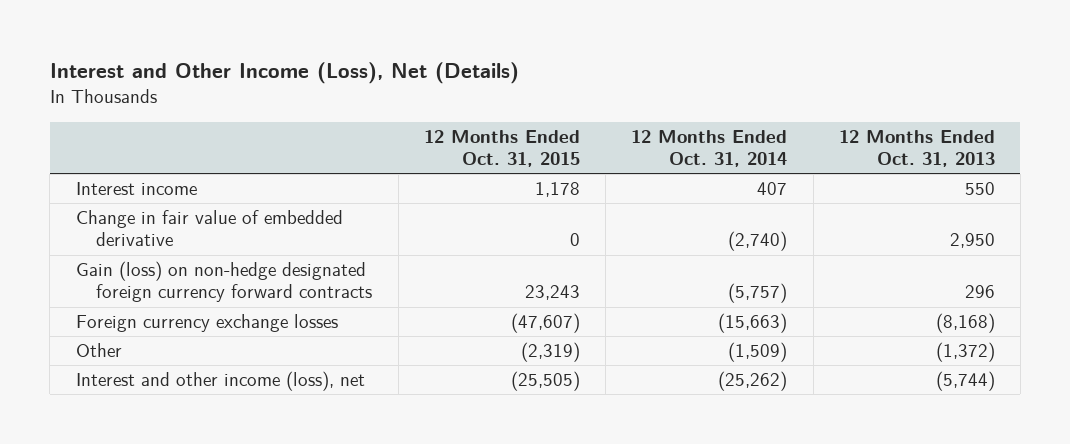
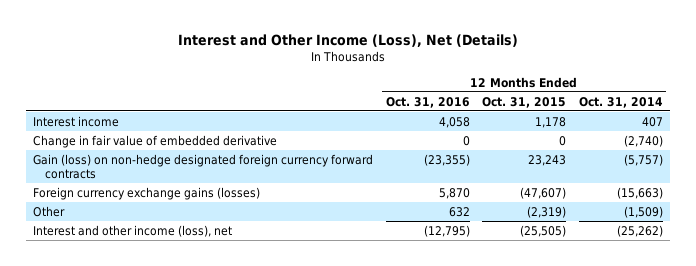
[838,129,995,167] 12 Months Ended Oct. 31, 2013 -> none
none -> [385,96,470,108] Oct. 31, 2016
[75,314,338,333] Foreign currency exchange losses -> [32,186,260,200] Foreign currency exchange gains (losses)

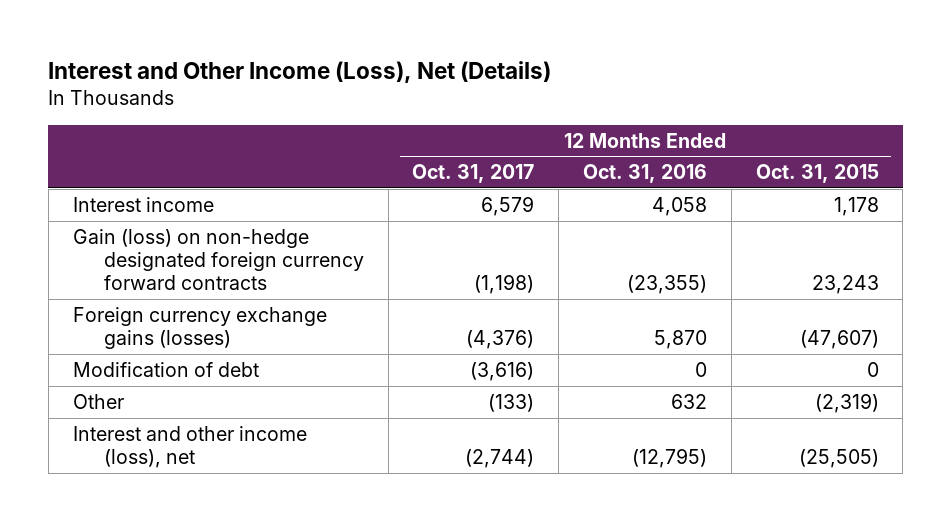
[579,96,664,108] Oct. 31, 2014 -> none
none -> [412,164,535,184] Oct. 31, 2017
[32,134,277,148] Change in fair value of embedded derivative -> none
none -> [72,361,259,377] Modification of debt

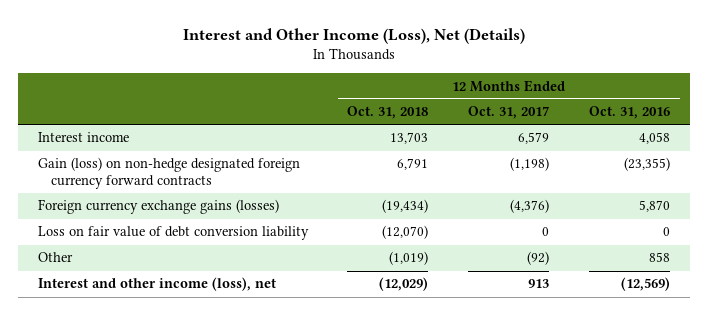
[755,164,879,184] Oct. 31, 2015 -> none
none -> [347,106,429,120] Oct. 31, 2018
[72,361,259,377] Modification of debt -> none
none -> [37,226,309,241] Loss on fair value of debt conversion liability
[488,393,535,412] (133) -> [527,251,550,266] (92)
[670,393,707,409] 632 -> [649,252,671,263] 858
[465,449,535,469] (2,744) -> [528,279,550,289] 913
[631,448,707,469] (12,795) -> [621,277,671,292] (12,569)

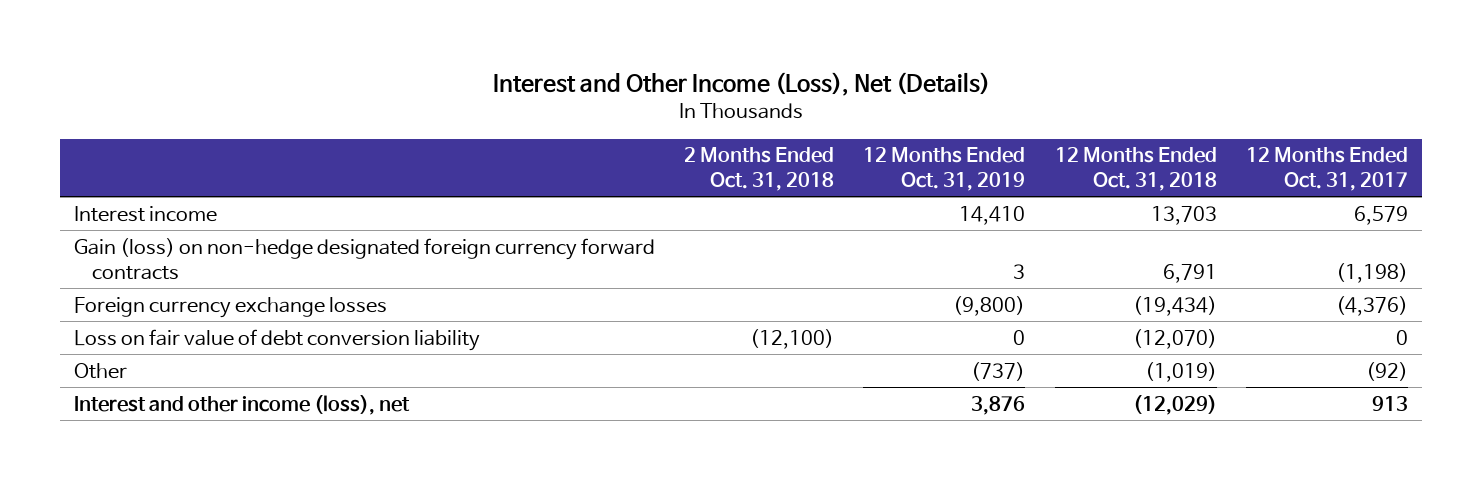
[589,106,671,120] Oct. 31, 2016 -> none
none -> [684,147,835,192] 2 Months Ended Oct. 31, 2018
none -> [863,147,1026,192] 12 Months Ended Oct. 31, 2019
[37,199,279,215] Foreign currency exchange gains (losses) -> [74,296,388,318] Foreign currency exchange losses

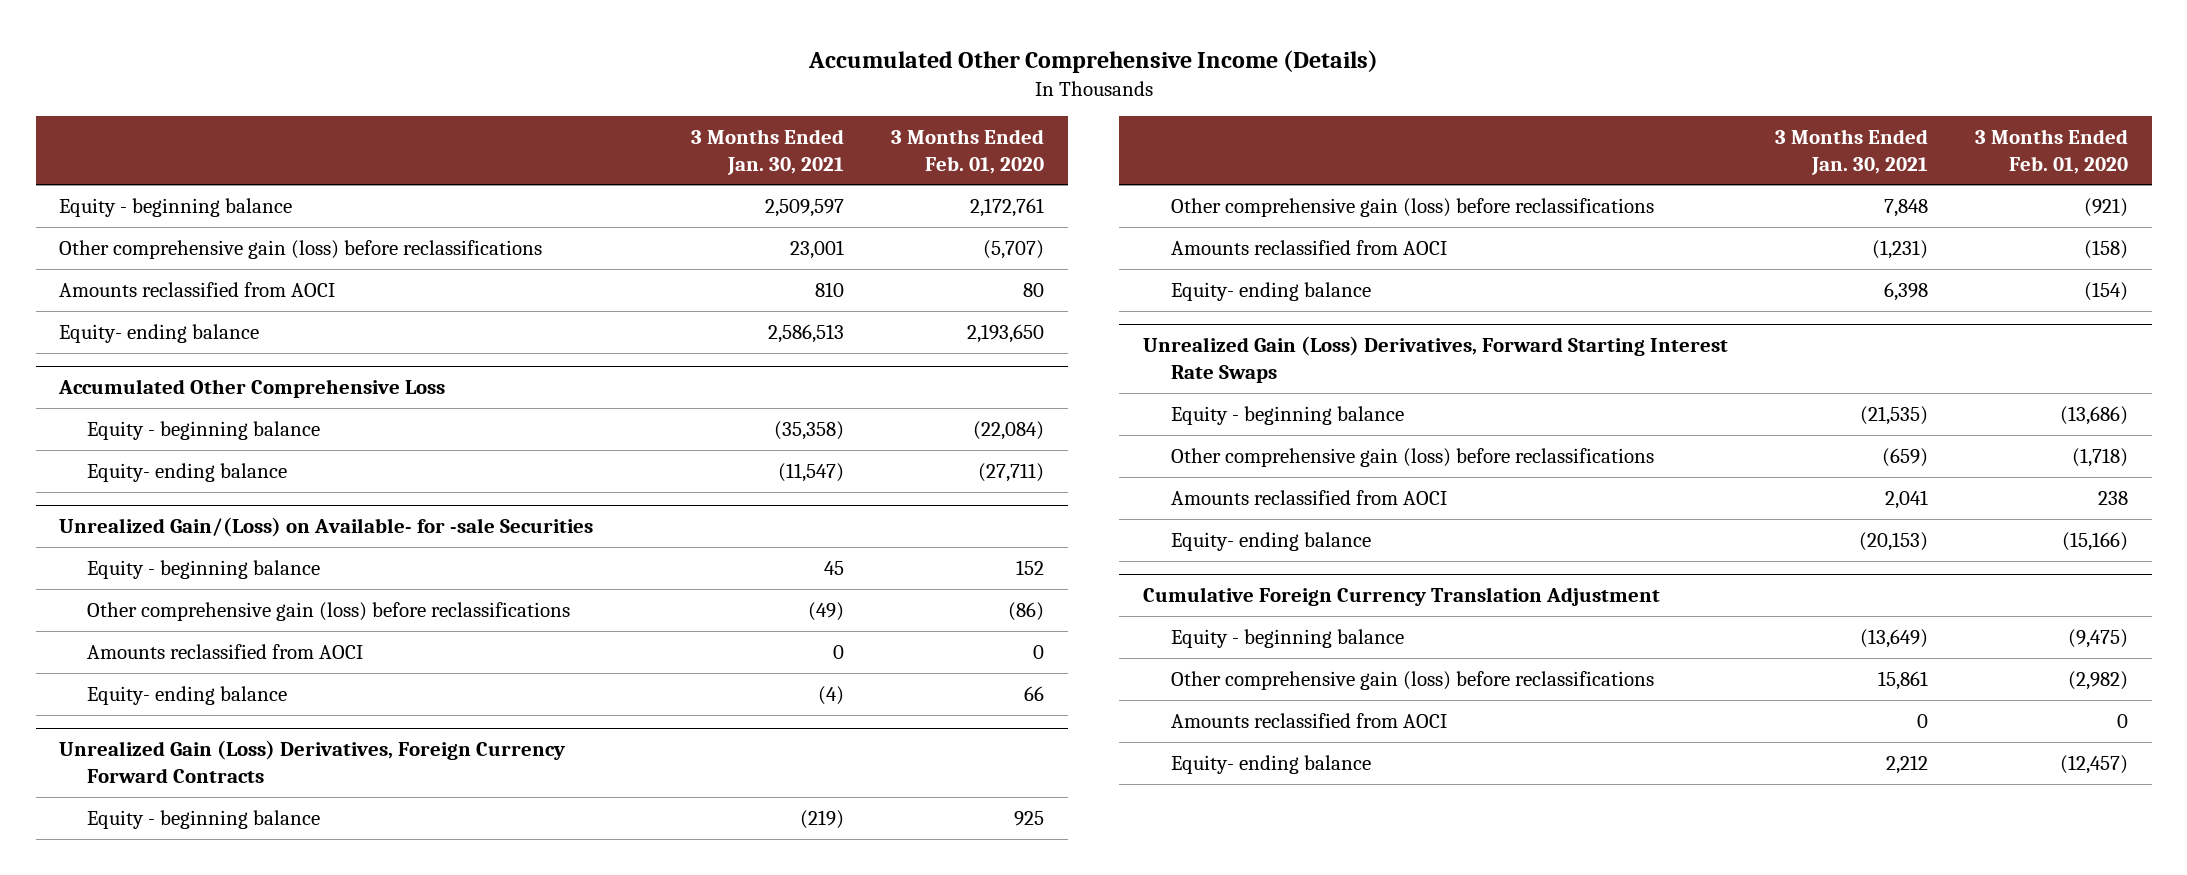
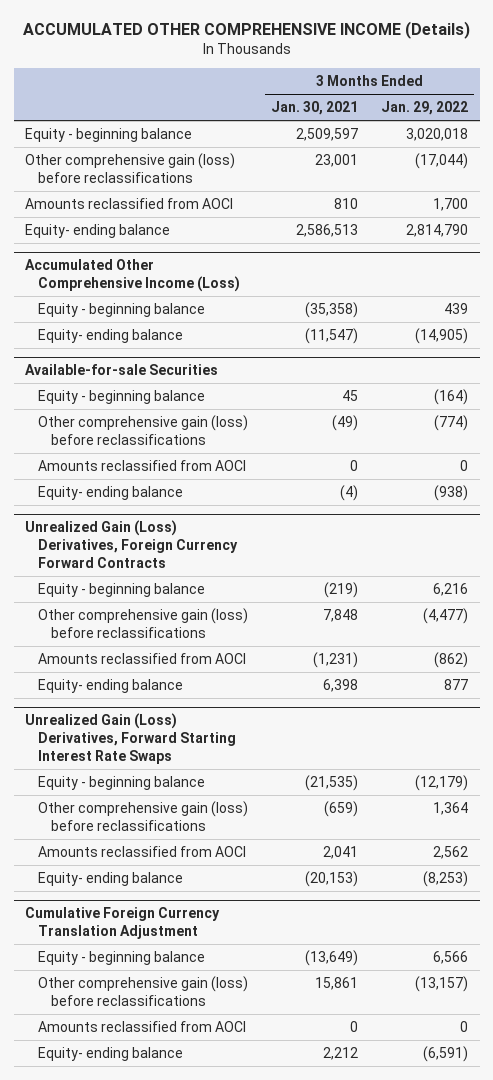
[807,49,1378,73] Accumulated Other Comprehensive Income (Details) -> [22,21,470,40] ACCUMULATED OTHER COMPREHENSIVE INCOME (Details)
[891,129,1045,174] 3 Months Ended Feb. 01, 2020 -> none
none -> [381,101,469,116] Jan. 29, 2022
[58,379,446,399] Accumulated Other Comprehensive Loss -> [25,259,241,293] Accumulated Other Comprehensive Income (Loss)
[59,517,594,538] Unrealized Gain/(Loss) on Available- for -sale Securities -> [25,364,219,376] Available-for-sale Securities

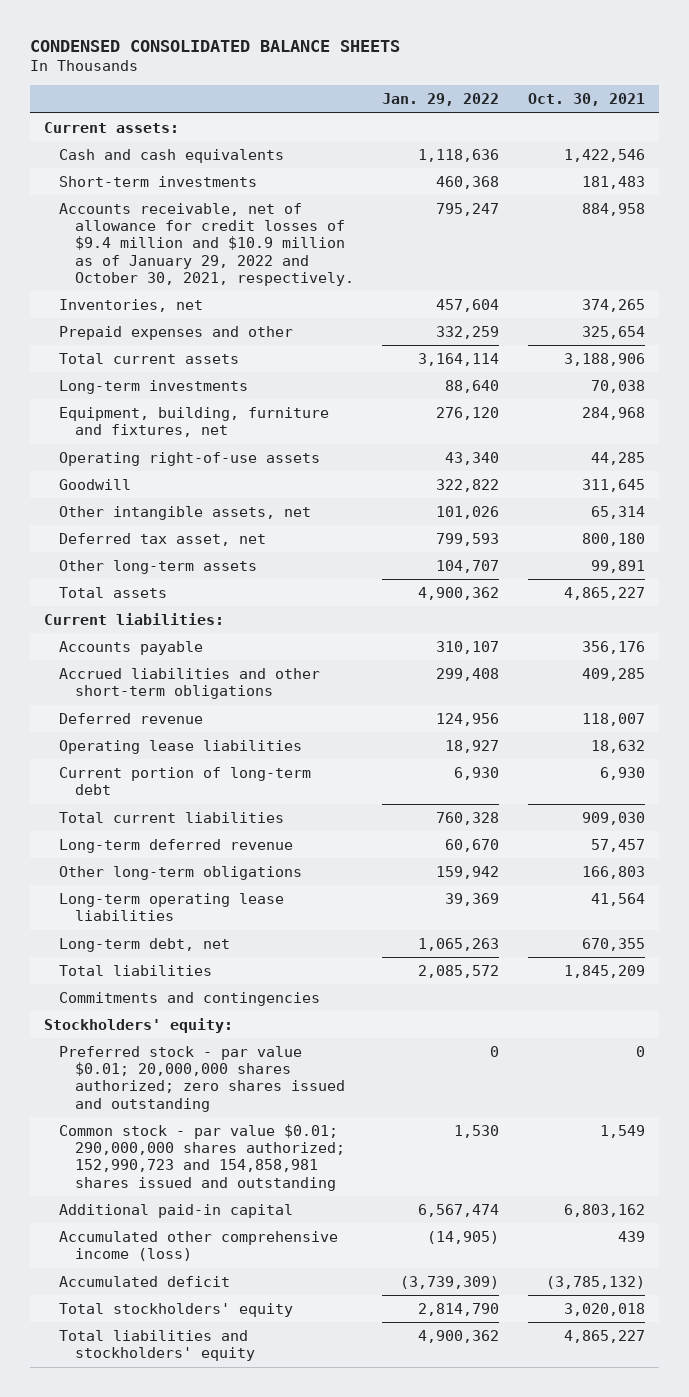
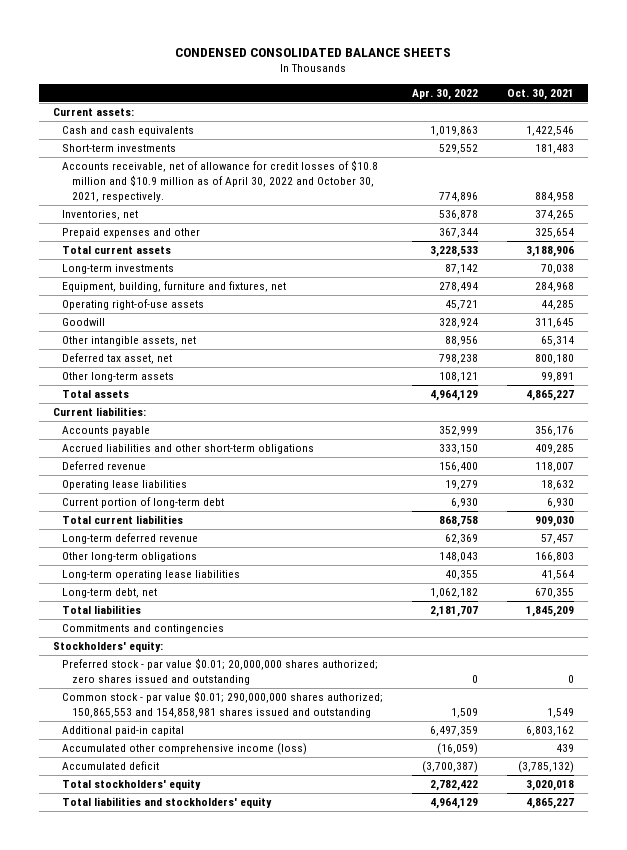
[382,93,500,107] Jan. 29, 2022 -> none
none -> [412,88,479,100] Apr. 30, 2022
[59,202,354,287] Accounts receivable, net of allowance for credit losses of $9.4 million and $10.9 million as of January 29, 2022 and October 30, 2021, respectively. -> [62,160,379,203] Accounts receivable, net of allowance for credit losses of $10.8 million and $10.9 million as of April 30, 2022 and October 30, 2021, respectively.
[59,1123,345,1191] Common stock - par value $0.01; 290,000,000 shares authorized; 152,990,723 and 154,858,981 shares issued and outstanding -> [62,691,384,719] Common stock - par value $0.01; 290,000,000 shares authorized; 150,865,553 and 154,858,981 shares issued and outstanding

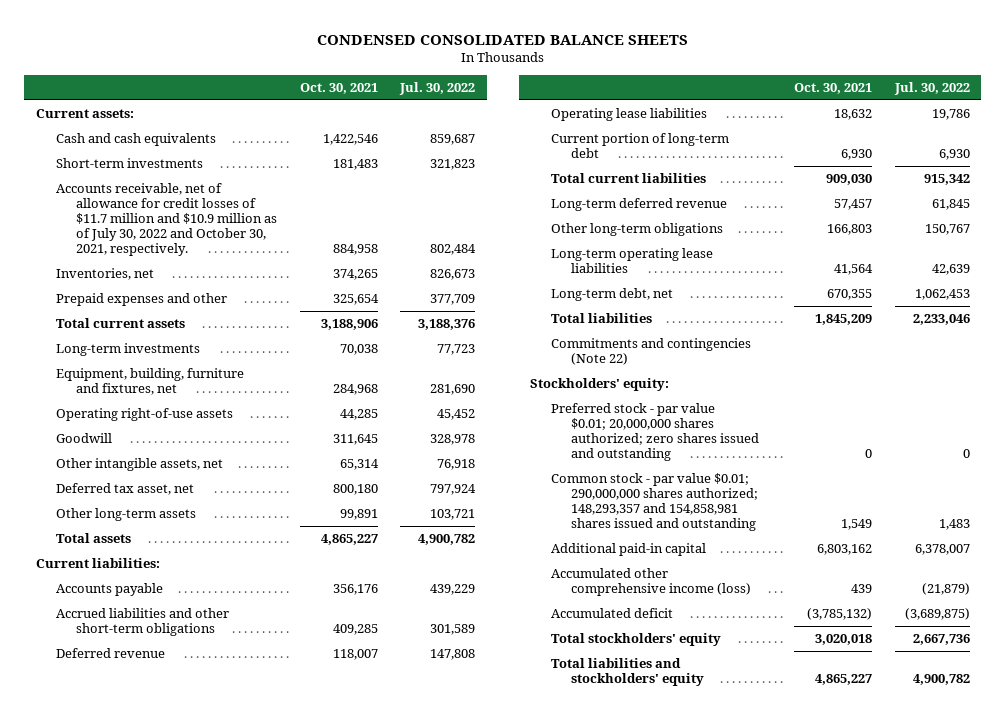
[412,88,479,100] Apr. 30, 2022 -> none
none -> [399,82,476,96] Jul. 30, 2022
[62,160,379,203] Accounts receivable, net of allowance for credit losses of $10.8 million and $10.9 million as of April 30, 2022 and October 30, 2021, respectively. -> [55,183,278,257] Accounts receivable, net of allowance for credit losses of $11.7 million and $10.9 million as of July 30, 2022 and October 30, 2021, respectively.
[62,624,225,635] Commitments and contingencies -> [550,338,751,366] Commitments and contingencies (Note 22)
[62,691,384,719] Common stock - par value $0.01; 290,000,000 shares authorized; 150,865,553 and 154,858,981 shares issued and outstanding -> [550,473,758,532] Common stock - par value $0.01; 290,000,000 shares authorized; 148,293,357 and 154,858,981 shares issued and outstanding

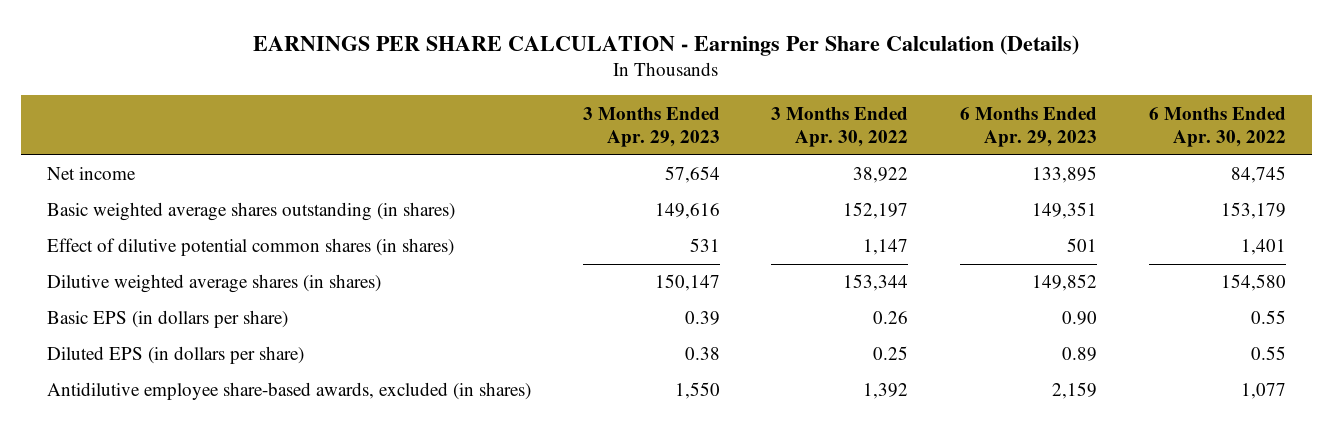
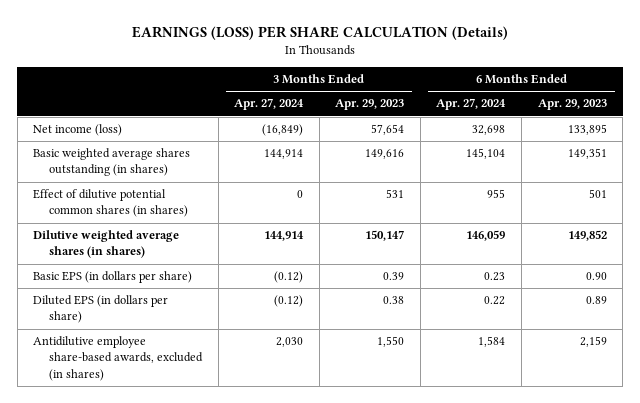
[253,34,1080,56] EARNINGS PER SHARE CALCULATION - Earnings Per Share Calculation (Details) -> [132,25,509,40] EARNINGS (LOSS) PER SHARE CALCULATION (Details)
[771,106,909,147] 3 Months Ended Apr. 30, 2022 -> none
[1148,106,1286,147] 6 Months Ended Apr. 30, 2022 -> none
none -> [234,98,305,111] Apr. 27, 2024
none -> [436,98,507,111] Apr. 27, 2024
[47,167,137,181] Net income -> [33,124,123,137] Net income (loss)

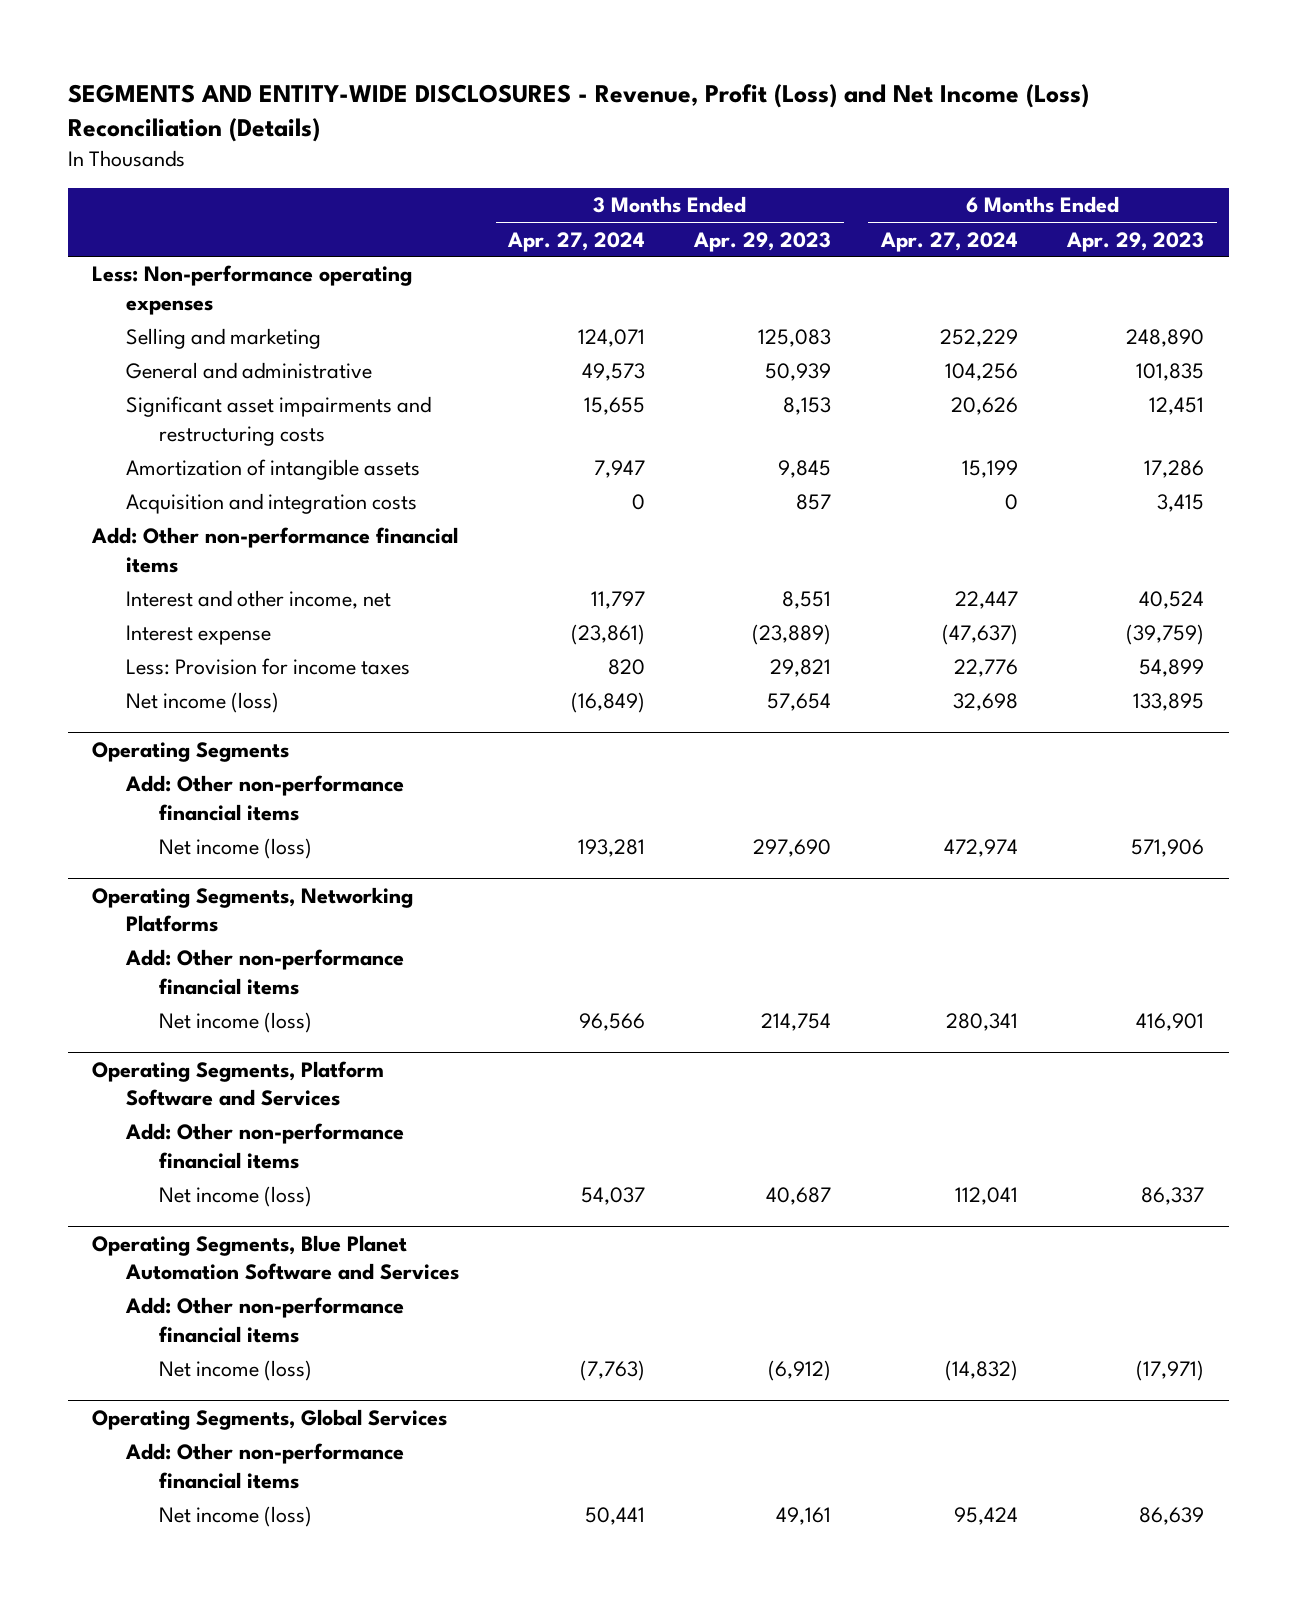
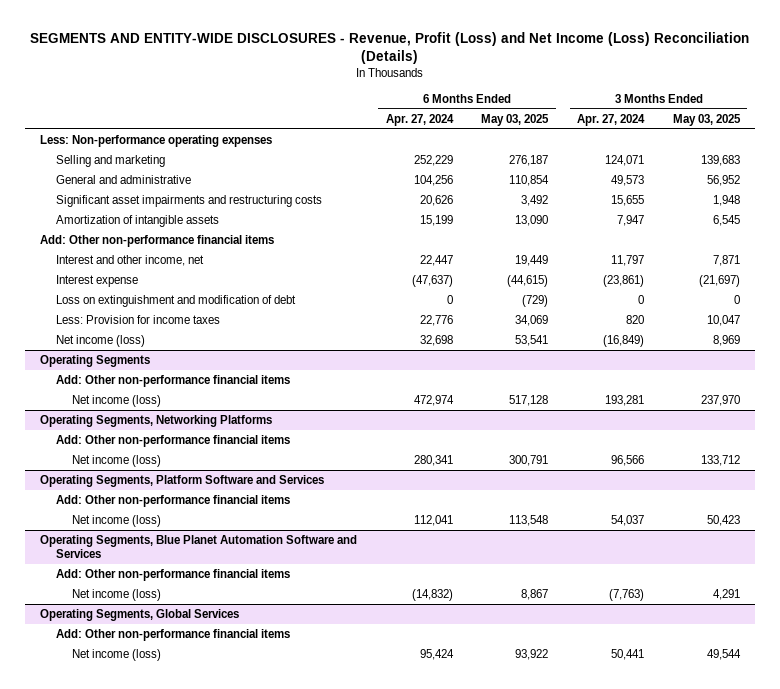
[693,231,832,252] Apr. 29, 2023 -> none
[1066,231,1205,252] Apr. 29, 2023 -> none
none -> [481,113,550,126] May 03, 2025
none -> [673,113,742,126] May 03, 2025
[125,493,417,515] Acquisition and integration costs -> none
none -> [55,295,296,308] Loss on extinguishment and modification of debt

